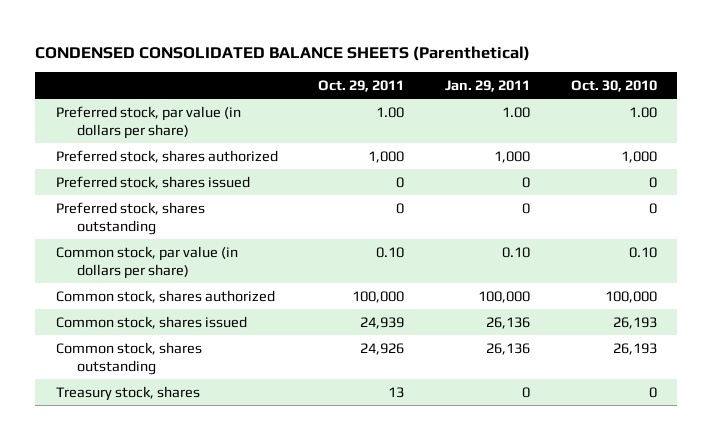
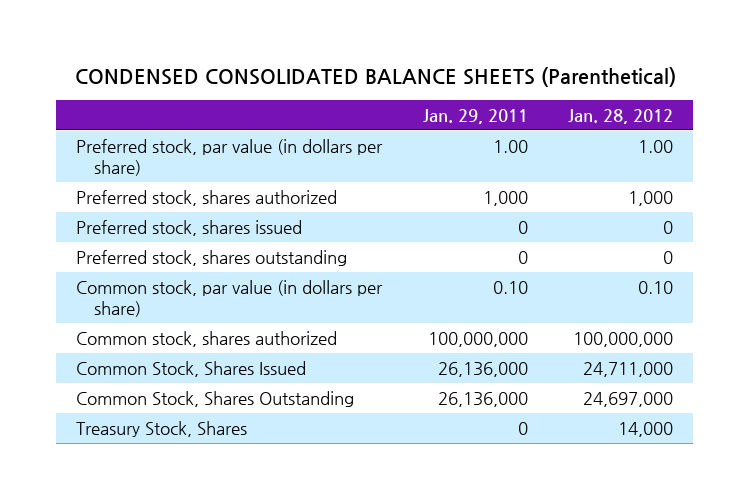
[318,80,405,93] Oct. 29, 2011 -> none
[570,80,657,93] Oct. 30, 2010 -> none
none -> [568,108,674,124] Jan. 28, 2012
[478,290,531,303] 100,000 -> [427,331,528,347] 100,000,000
[55,315,247,329] Common stock, shares issued -> [76,360,307,377] Common Stock, Shares Issued
[486,316,531,329] 26,136 -> [437,361,528,377] 26,136,000
[55,341,202,376] Common stock, shares outstanding -> [76,390,355,407] Common Stock, Shares Outstanding
[486,342,531,355] 26,136 -> [437,391,528,407] 26,136,000
[55,385,200,401] Treasury stock, shares -> [76,420,248,437] Treasury Stock, Shares

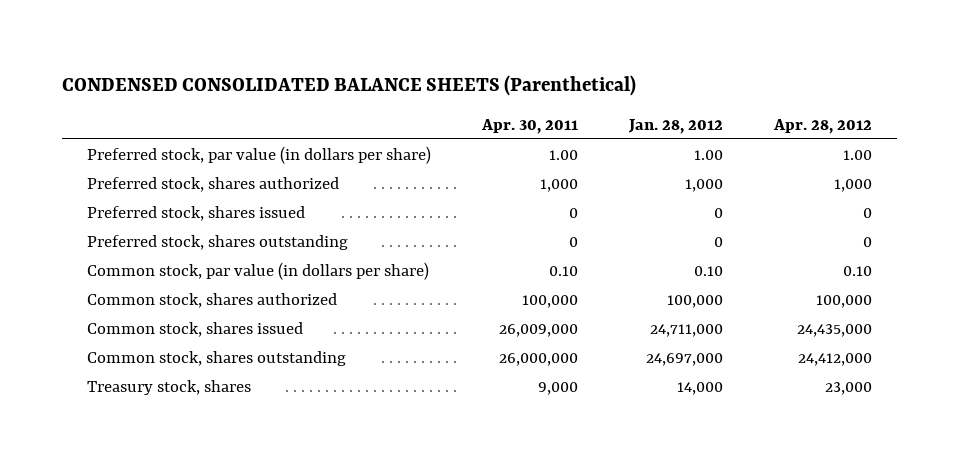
[422,108,528,124] Jan. 29, 2011 -> none
none -> [481,118,579,134] Apr. 30, 2011
none -> [772,118,872,134] Apr. 28, 2012
[573,331,674,347] 100,000,000 -> [666,294,723,308] 100,000
[76,360,307,377] Common Stock, Shares Issued -> [87,321,304,337] Common stock, shares issued
[76,390,355,407] Common Stock, Shares Outstanding -> [87,350,347,366] Common stock, shares outstanding
[76,420,248,437] Treasury Stock, Shares -> [87,379,252,395] Treasury stock, shares

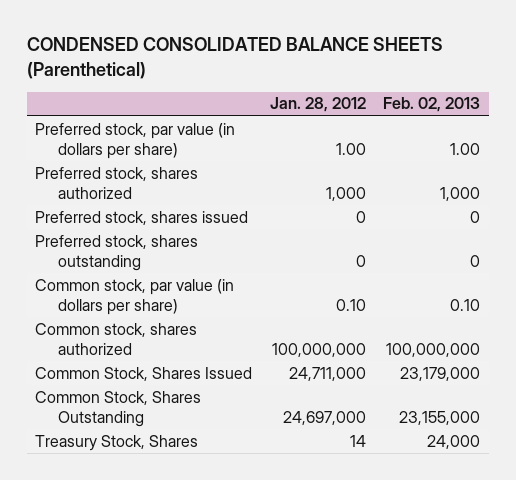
[481,118,579,134] Apr. 30, 2011 -> none
[772,118,872,134] Apr. 28, 2012 -> none
none -> [383,97,481,113] Feb. 02, 2013
[666,294,723,308] 100,000 -> [271,342,366,357] 100,000,000
[87,321,304,337] Common stock, shares issued -> [35,366,253,381] Common Stock, Shares Issued
[87,350,347,366] Common stock, shares outstanding -> [35,390,202,427] Common Stock, Shares Outstanding
[87,379,252,395] Treasury stock, shares -> [35,434,199,451] Treasury Stock, Shares
[676,381,723,395] 14,000 -> [349,434,366,447] 14

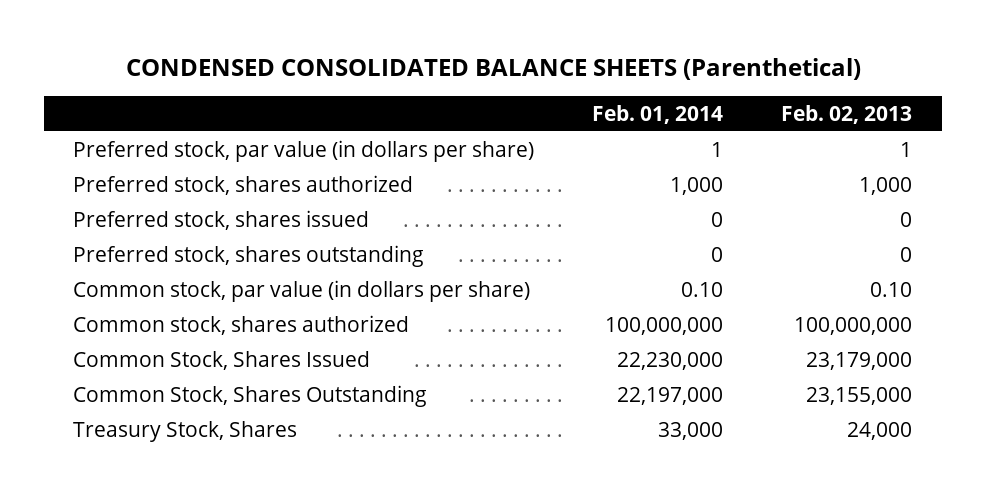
[269,97,366,113] Jan. 28, 2012 -> none
none -> [592,104,724,124] Feb. 01, 2014
[450,142,481,155] 1.00 -> [900,141,913,157] 1

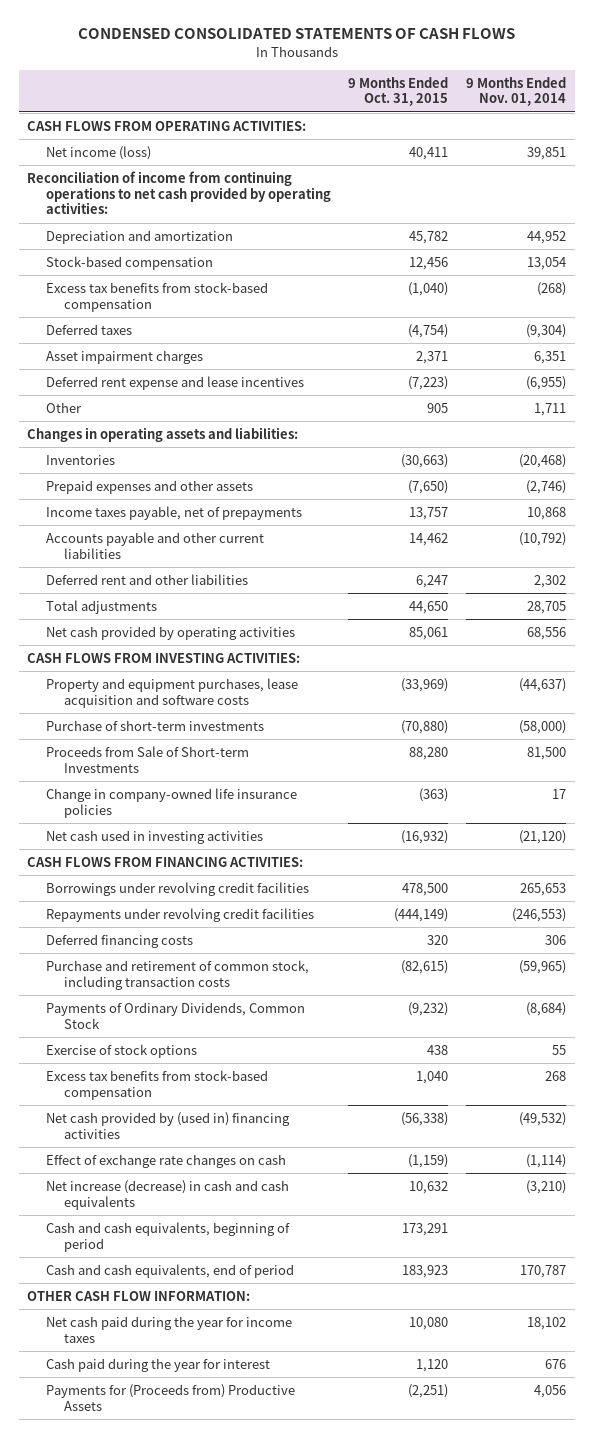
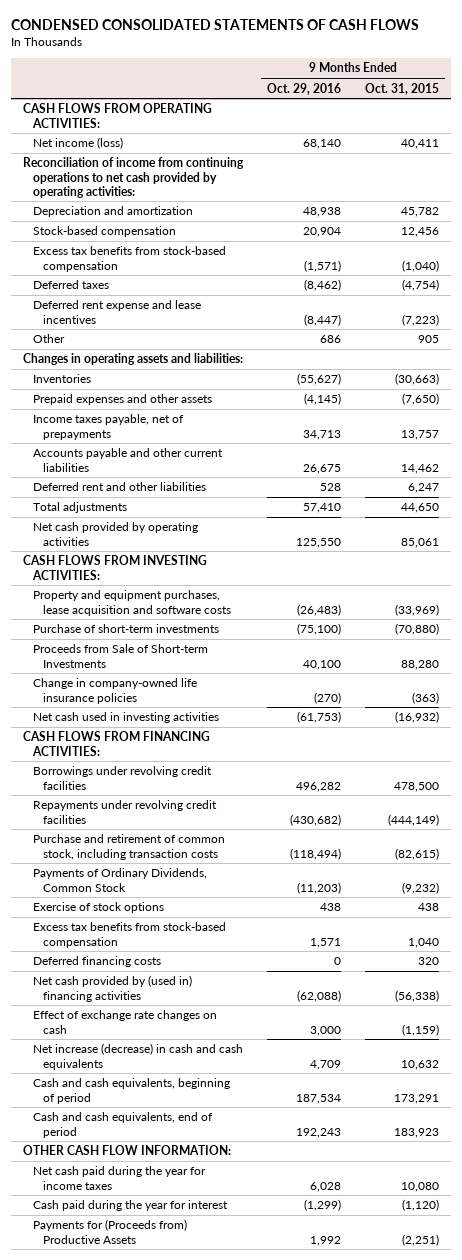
[465,76,566,107] 9 Months Ended Nov. 01, 2014 -> none
none -> [266,82,341,95] Oct. 29, 2016
[45,349,203,364] Asset impairment charges -> none
[45,933,193,948] Deferred financing costs -> [32,956,161,968] Deferred financing costs
[416,1358,449,1372] 1,120 -> [401,1199,439,1212] (1,120)

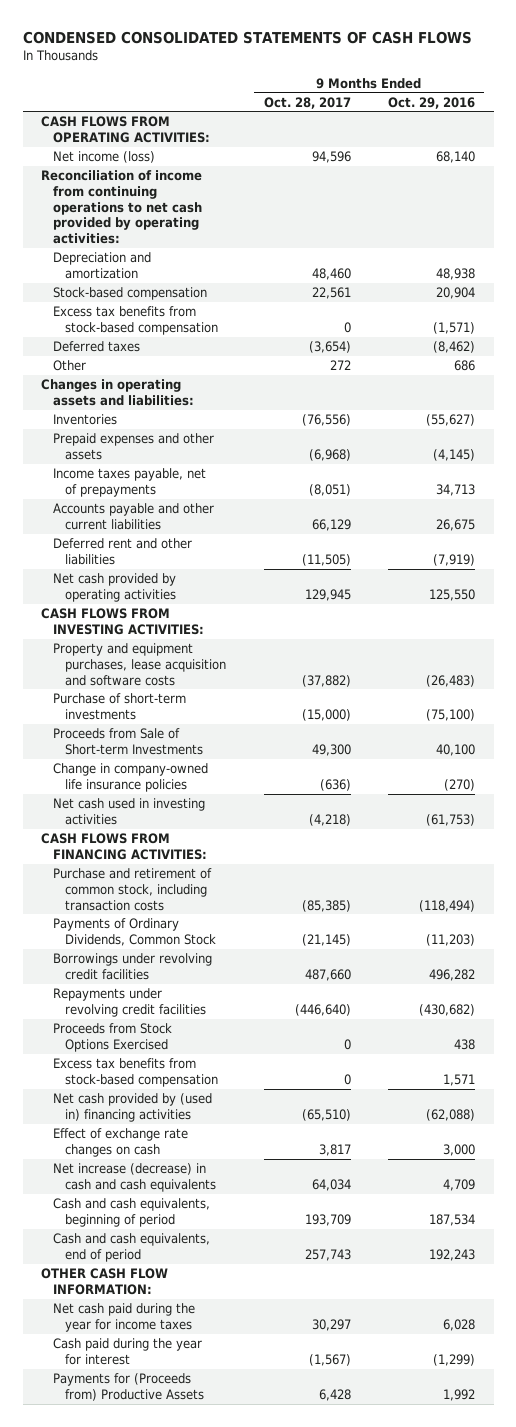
[364,82,439,95] Oct. 31, 2015 -> none
none -> [263,96,351,109] Oct. 28, 2017
[32,300,201,324] Deferred rent expense and lease incentives -> none
[32,502,127,514] Total adjustments -> none
[319,483,341,492] 528 -> [432,553,475,566] (7,919)
[32,766,212,790] Borrowings under revolving credit facilities -> [53,953,213,980] Borrowings under revolving credit facilities
[32,800,217,824] Repayments under revolving credit facilities -> [53,988,207,1017] Repayments under revolving credit facilities
[32,902,164,914] Exercise of stock options -> [53,1023,173,1052] Proceeds from Stock Options Exercised
[32,956,161,968] Deferred financing costs -> none

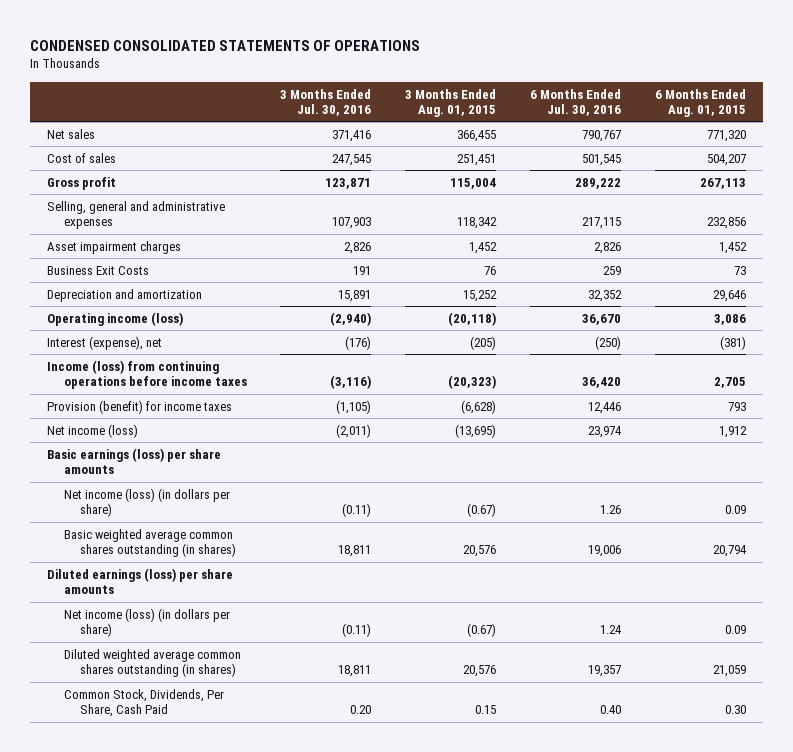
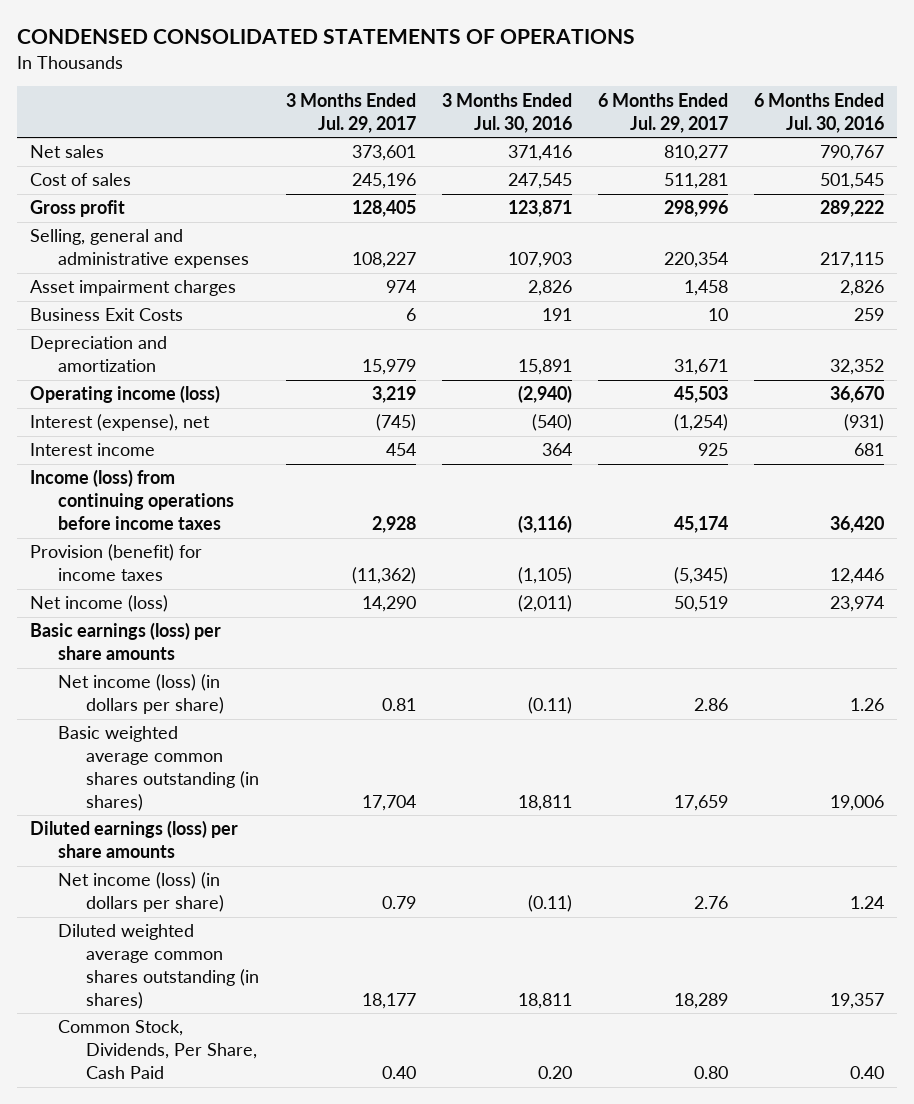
[405,88,497,117] 3 Months Ended Aug. 01, 2015 -> none
[654,88,746,117] 6 Months Ended Aug. 01, 2015 -> none
none -> [285,92,416,133] 3 Months Ended Jul. 29, 2017
none -> [597,92,728,133] 6 Months Ended Jul. 29, 2017
[345,335,372,350] (176) -> [531,414,572,432] (540)
[594,335,621,350] (250) -> [843,414,884,432] (931)
none -> [29,443,155,457] Interest income

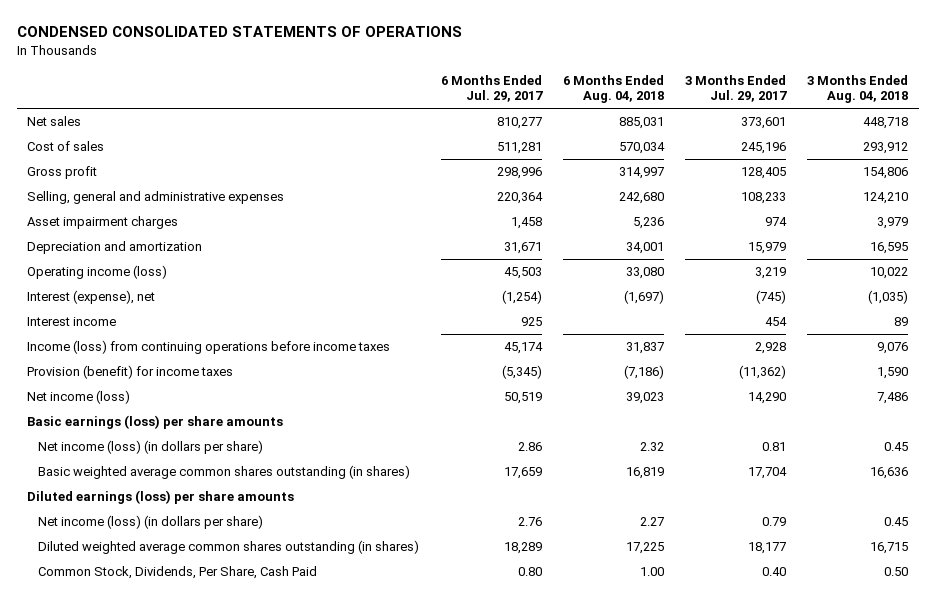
[441,92,572,133] 3 Months Ended Jul. 30, 2016 -> none
[753,92,884,133] 6 Months Ended Jul. 30, 2016 -> none
none -> [562,74,664,104] 6 Months Ended Aug. 04, 2018
none -> [807,74,909,104] 3 Months Ended Aug. 04, 2018
[351,252,416,269] 108,227 -> [741,192,787,205] 108,233
[663,252,728,269] 220,354 -> [496,192,543,205] 220,364
[29,308,183,322] Business Exit Costs -> none

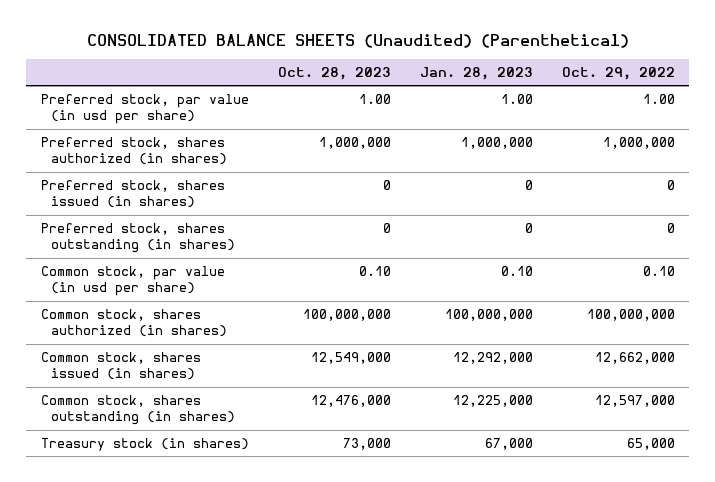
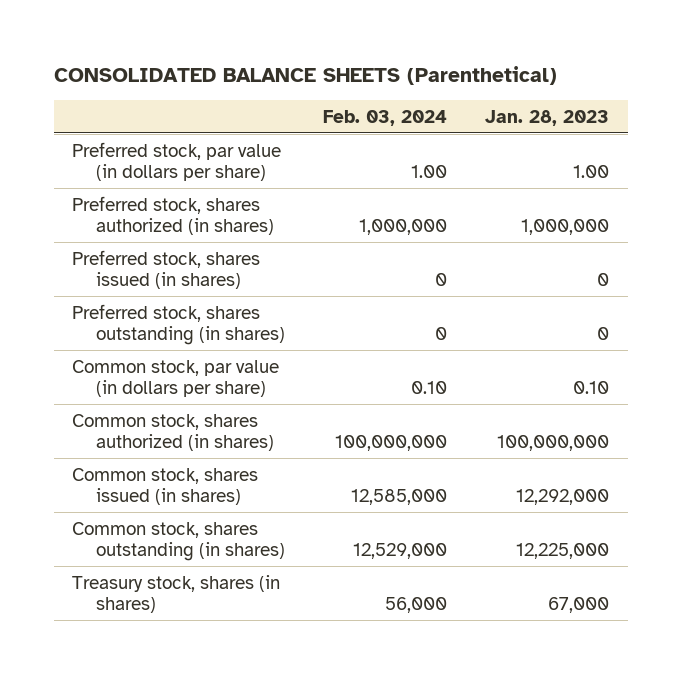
[86,33,629,48] CONSOLIDATED BALANCE SHEETS (Unaudited) (Parenthetical) -> [53,65,557,85] CONSOLIDATED BALANCE SHEETS (Parenthetical)
[277,66,391,80] Oct. 28, 2023 -> none
[561,66,675,80] Oct. 29, 2022 -> none
none -> [323,109,448,126] Feb. 03, 2024
[40,94,249,125] Preferred stock, par value (in usd per share) -> [72,141,282,181] Preferred stock, par value (in dollars per share)
[40,266,225,297] Common stock, par value (in usd per share) -> [72,359,280,397] Common stock, par value (in dollars per share)
[40,438,249,452] Treasury stock (in shares) -> [72,574,281,613] Treasury stock, shares (in shares)

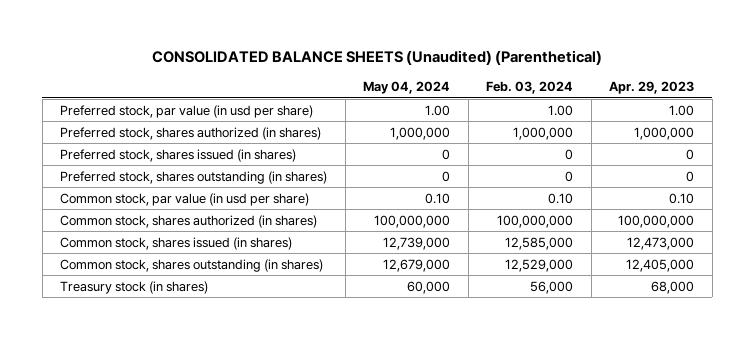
[53,65,557,85] CONSOLIDATED BALANCE SHEETS (Parenthetical) -> [152,50,603,66] CONSOLIDATED BALANCE SHEETS (Unaudited) (Parenthetical)
[485,109,610,126] Jan. 28, 2023 -> none
none -> [363,81,451,95] May 04, 2024
none -> [609,81,695,95] Apr. 29, 2023
[72,141,282,181] Preferred stock, par value (in dollars per share) -> [60,104,314,118] Preferred stock, par value (in usd per share)
[72,359,280,397] Common stock, par value (in dollars per share) -> [60,192,310,206] Common stock, par value (in usd per share)
[72,574,281,613] Treasury stock, shares (in shares) -> [60,280,209,294] Treasury stock (in shares)

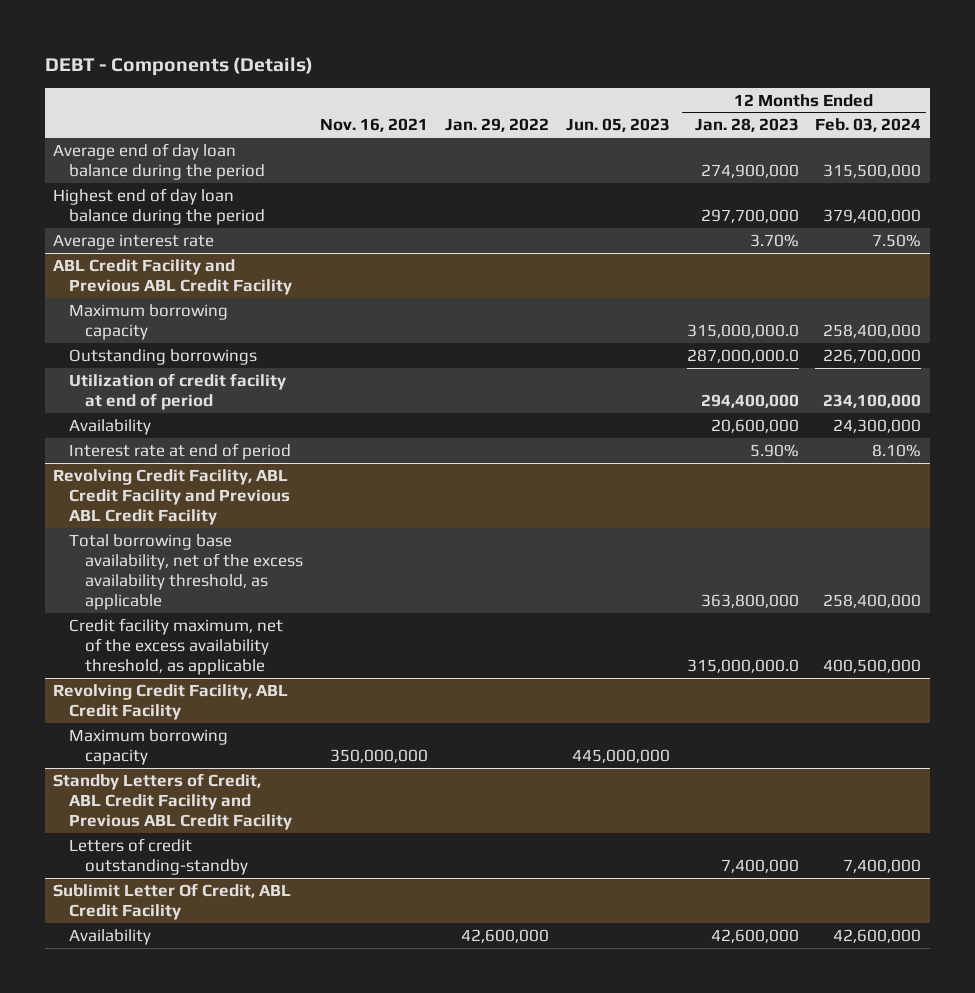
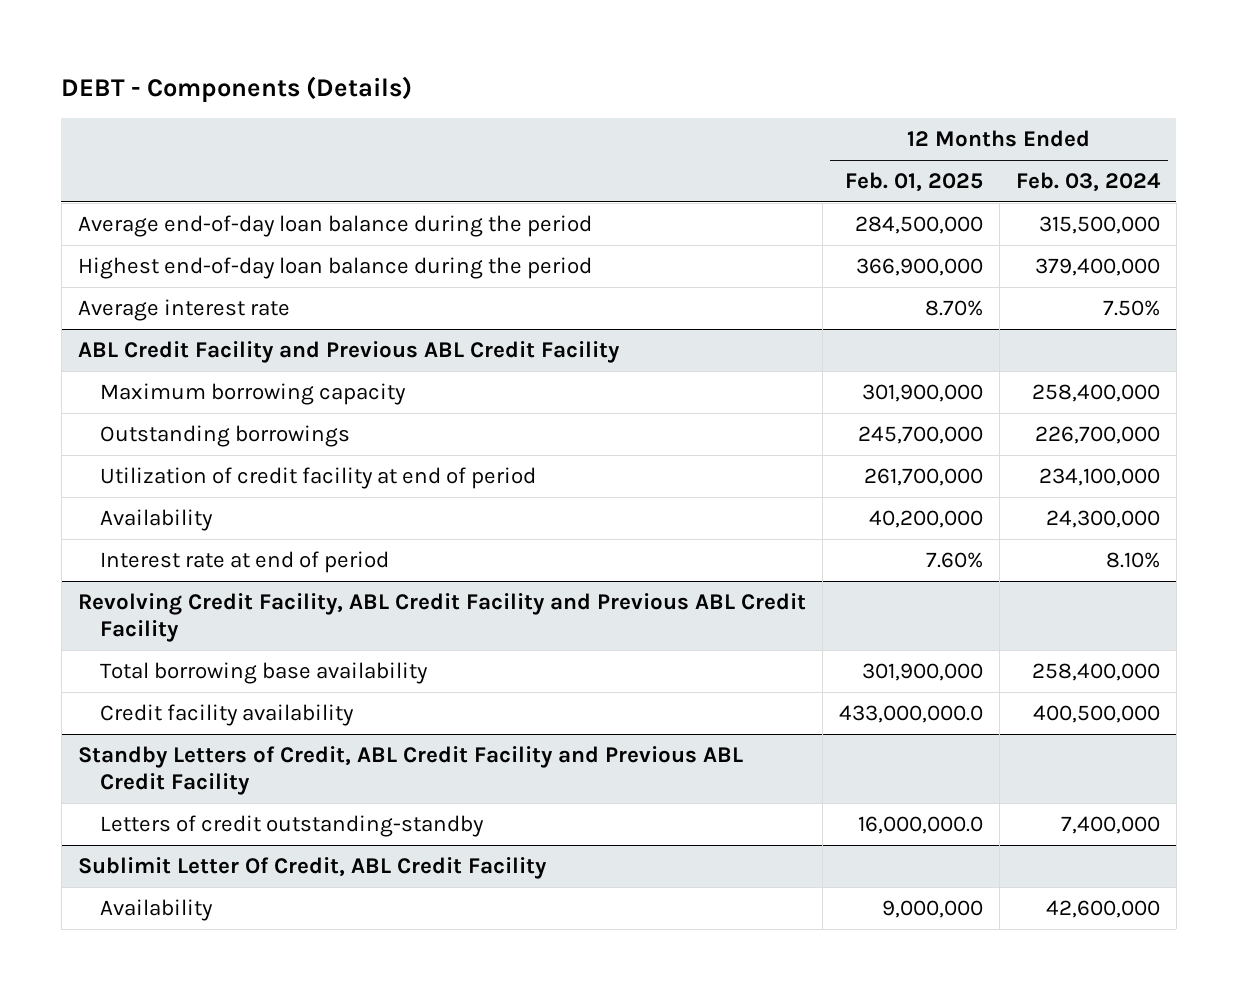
[319,118,428,133] Nov. 16, 2021 -> none
[444,118,549,133] Jan. 29, 2022 -> none
[565,118,670,133] Jun. 05, 2023 -> none
[694,118,799,133] Jan. 28, 2023 -> none
none -> [844,172,983,193] Feb. 01, 2025
[53,142,266,181] Average end of day loan balance during the period -> [77,214,592,237] Average end-of-day loan balance during the period
[53,187,266,226] Highest end of day loan balance during the period -> [77,256,592,279] Highest end-of-day loan balance during the period
[53,683,289,721] Revolving Credit Facility, ABL Credit Facility -> none
[69,728,229,766] Maximum borrowing capacity -> none
[69,533,303,611] Total borrowing base availability, net of the excess availability threshold, as applicable -> [100,661,429,684] Total borrowing base availability
[69,617,284,676] Credit facility maximum, net of the excess availability threshold, as applicable -> [100,703,355,726] Credit facility availability

